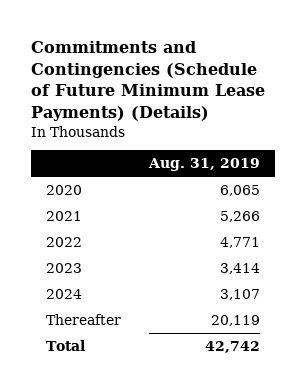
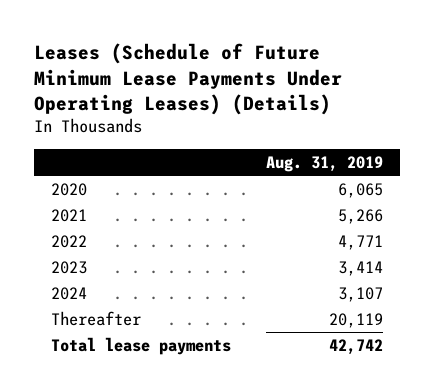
[31,41,266,121] Commitments and Contingencies (Schedule of Future Minimum Lease Payments) (Details) -> [33,43,342,116] Leases (Schedule of Future Minimum Lease Payments Under Operating Leases) (Details)
[45,339,85,351] Total -> [51,336,232,355] Total lease payments

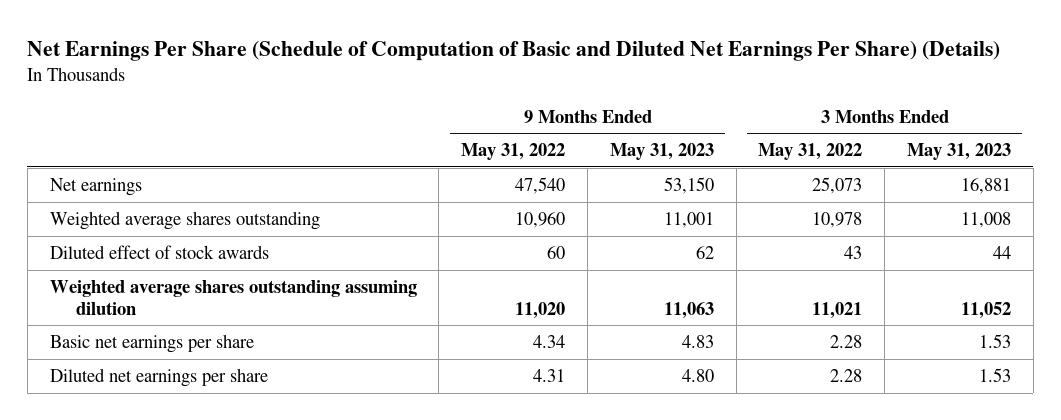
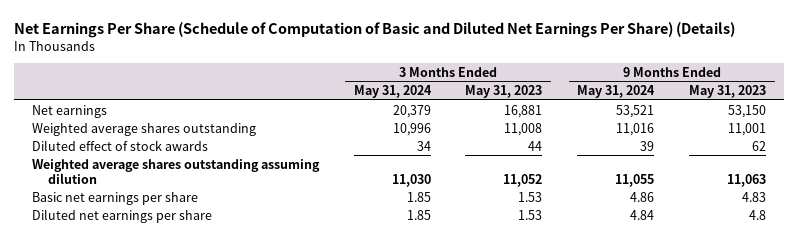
[461,143,566,161] May 31, 2022 -> none
[758,143,863,161] May 31, 2022 -> none
none -> [353,85,432,99] May 31, 2024
none -> [577,85,656,99] May 31, 2024
[681,368,714,382] 4.80 -> [749,209,767,220] 4.8

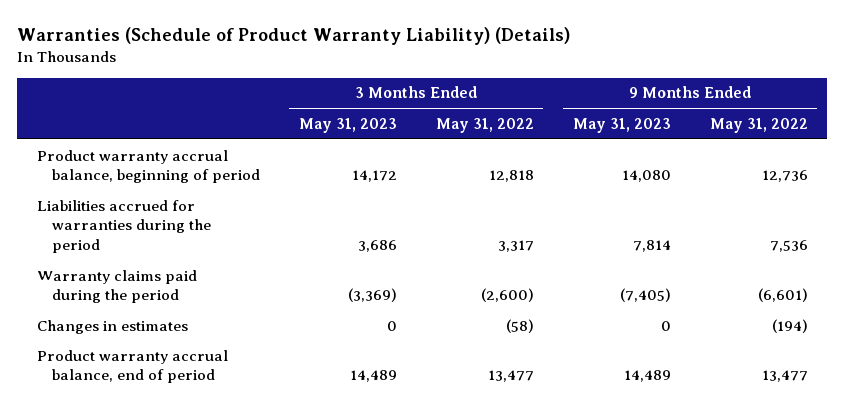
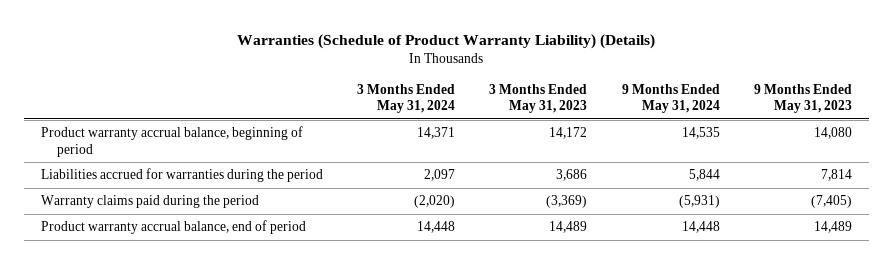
[435,117,534,133] May 31, 2022 -> none
[709,117,808,133] May 31, 2022 -> none
none -> [357,83,456,114] 3 Months Ended May 31, 2024
none -> [621,83,720,114] 9 Months Ended May 31, 2024
[36,319,188,334] Changes in estimates -> none

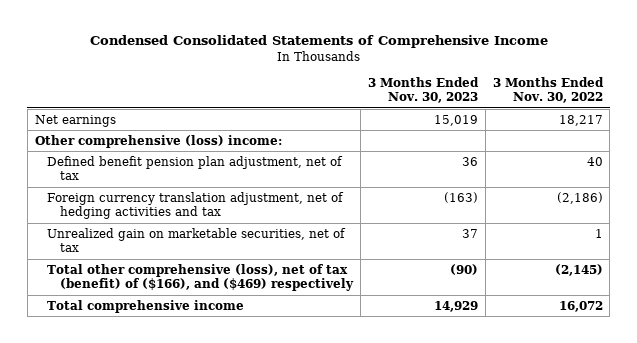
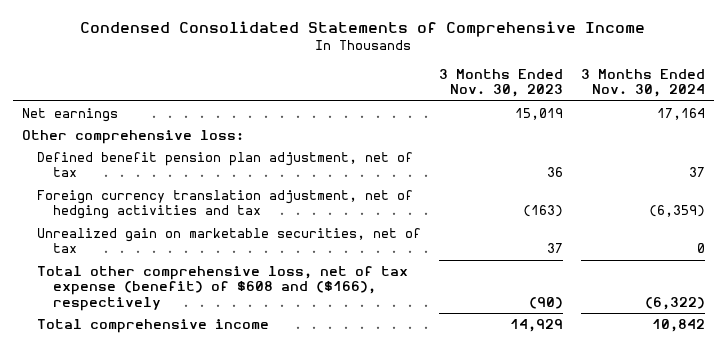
[492,76,604,104] 3 Months Ended Nov. 30, 2022 -> none
none -> [580,68,705,98] 3 Months Ended Nov. 30, 2024
[34,134,282,148] Other comprehensive (loss) income: -> [21,130,244,145] Other comprehensive loss:
[47,263,355,292] Total other comprehensive (loss), net of tax (benefit) of ($166), and ($469) respectively -> [37,266,409,311] Total other comprehensive loss, net of tax expense (benefit) of $608 and ($166), respectively

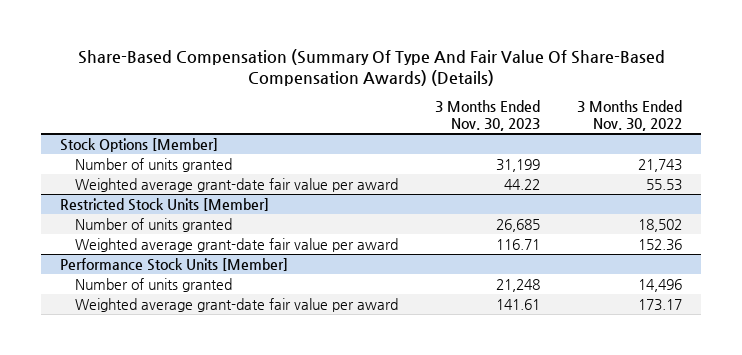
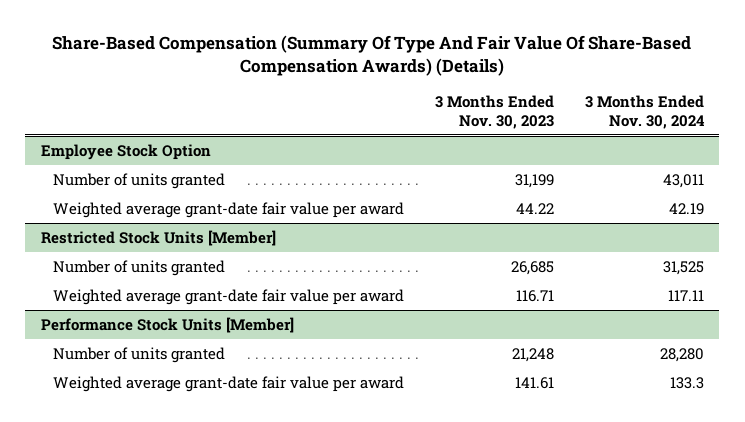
[577,100,683,131] 3 Months Ended Nov. 30, 2022 -> none
none -> [584,94,705,129] 3 Months Ended Nov. 30, 2024
[59,137,218,152] Stock Options [Member] -> [40,143,211,160] Employee Stock Option

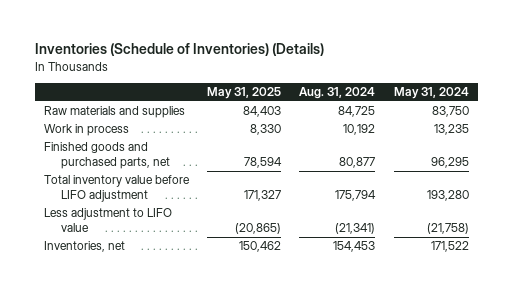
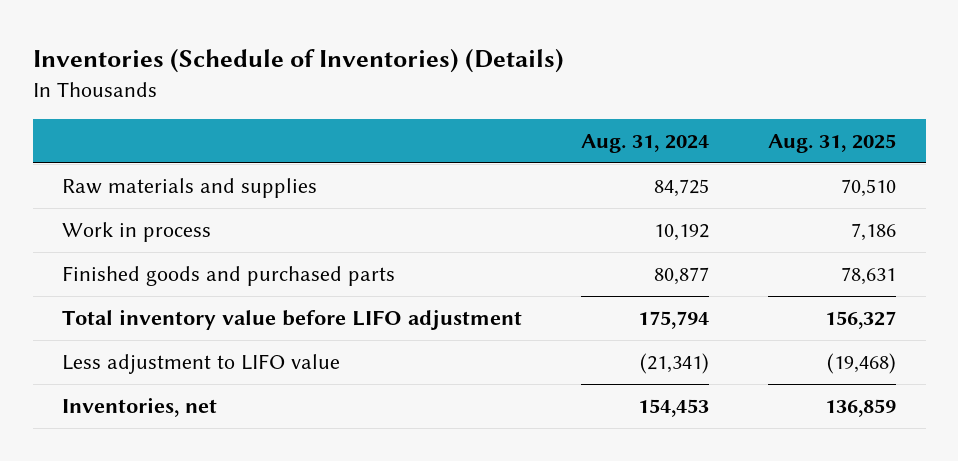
[207,87,282,100] May 31, 2025 -> none
[393,87,469,100] May 31, 2024 -> none
none -> [768,134,897,154] Aug. 31, 2025
[44,142,170,170] Finished goods and purchased parts, net -> [62,266,396,287] Finished goods and purchased parts

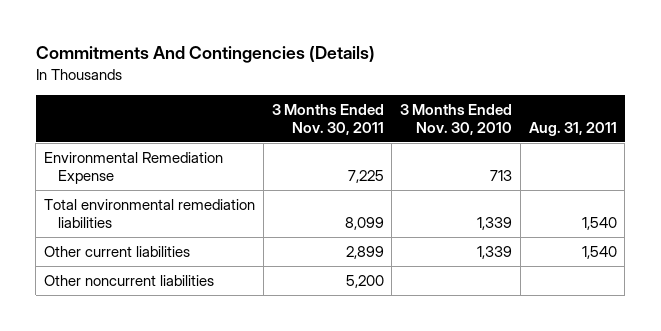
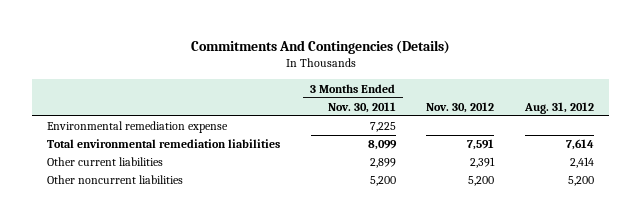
[400,103,513,135] 3 Months Ended Nov. 30, 2010 -> none
[528,121,617,136] Aug. 31, 2011 -> none
none -> [426,101,495,113] Nov. 30, 2012
none -> [523,101,594,114] Aug. 31, 2012
[44,152,224,184] Environmental Remediation Expense -> [47,121,229,134] Environmental remediation expense

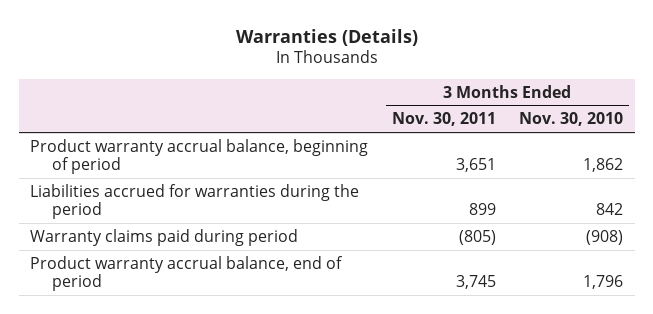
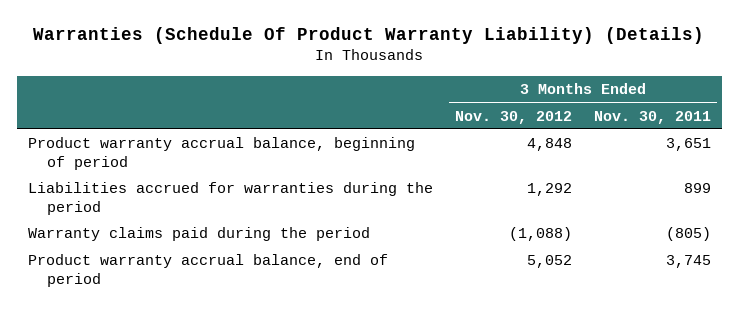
[235,28,418,46] Warranties (Details) -> [33,27,705,45] Warranties (Schedule Of Product Warranty Liability) (Details)
[519,112,624,127] Nov. 30, 2010 -> none
none -> [454,110,572,124] Nov. 30, 2012
[30,228,299,246] Warranty claims paid during period -> [27,227,370,242] Warranty claims paid during the period

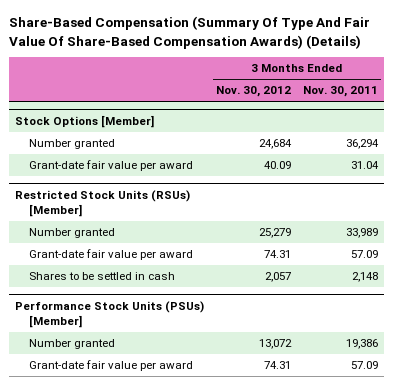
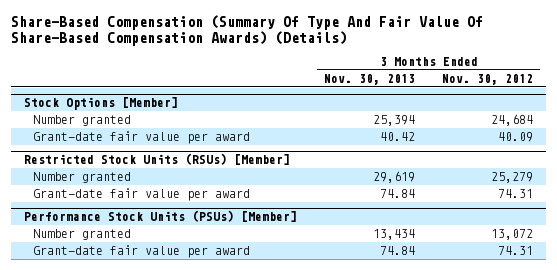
[303,86,379,98] Nov. 30, 2011 -> none
none -> [324,73,416,85] Nov. 30, 2013
[29,272,176,281] Shares to be settled in cash -> none

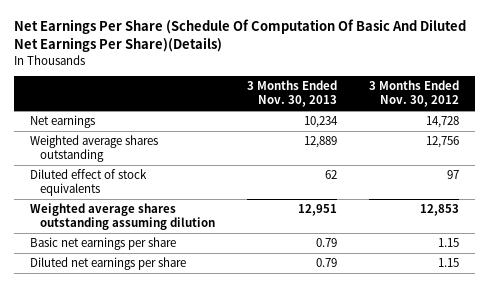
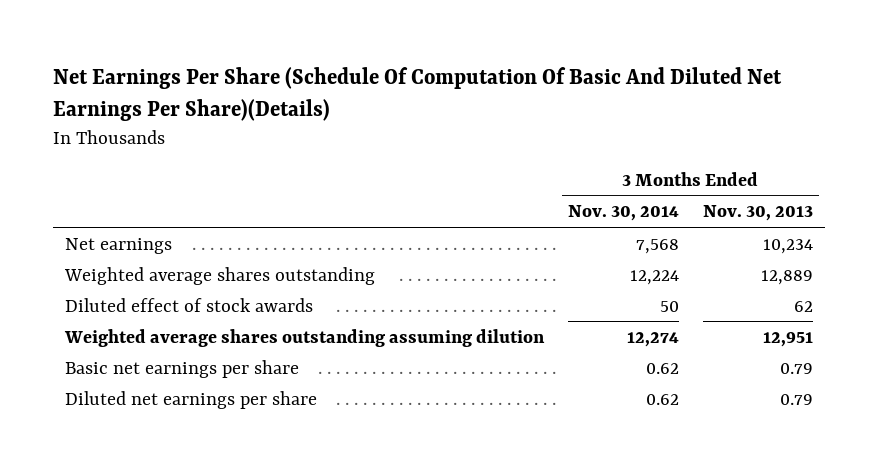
[369,80,460,108] 3 Months Ended Nov. 30, 2012 -> none
none -> [567,205,679,222] Nov. 30, 2014
[29,169,147,197] Diluted effect of stock equivalents -> [64,297,313,312] Diluted effect of stock awards

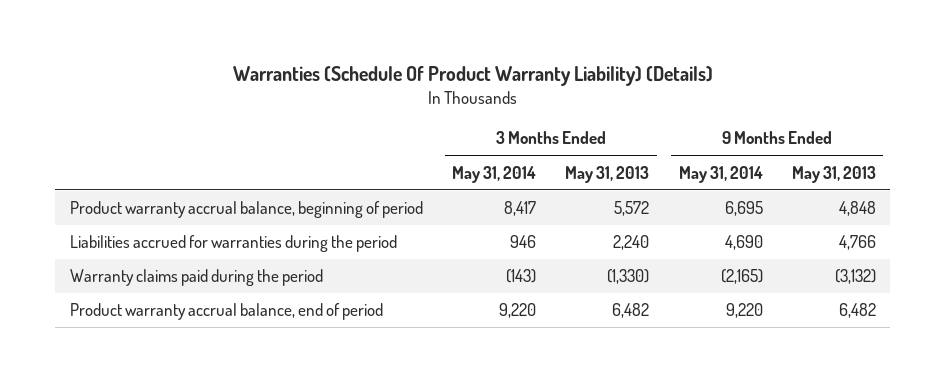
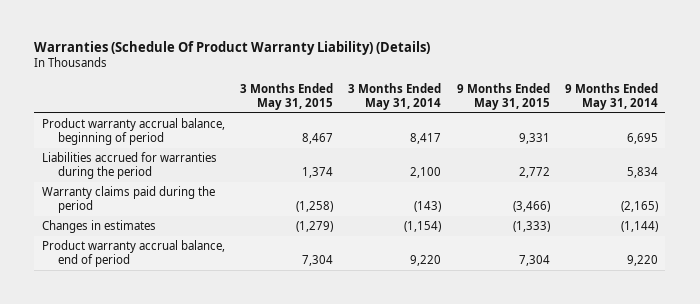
[565,165,650,183] May 31, 2013 -> none
[791,165,876,183] May 31, 2013 -> none
none -> [239,83,333,110] 3 Months Ended May 31, 2015
none -> [456,83,550,110] 9 Months Ended May 31, 2015
[510,235,537,249] 946 -> [410,166,442,178] 2,100
[724,235,763,251] 4,690 -> [626,166,658,178] 5,834
none -> [41,220,156,234] Changes in estimates

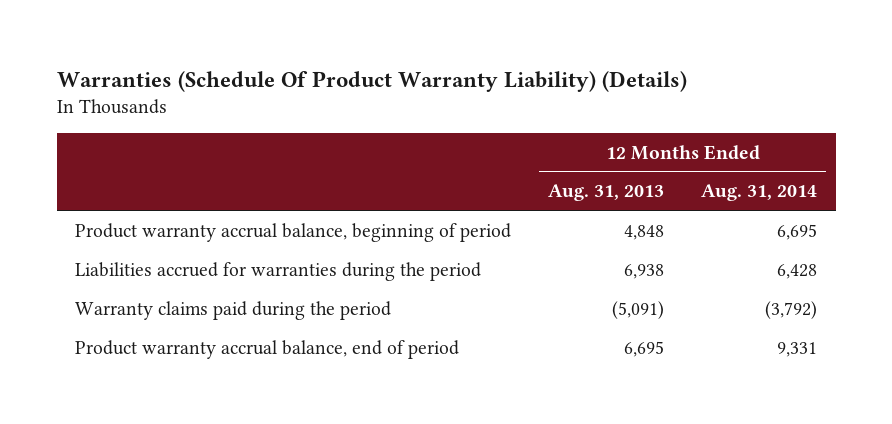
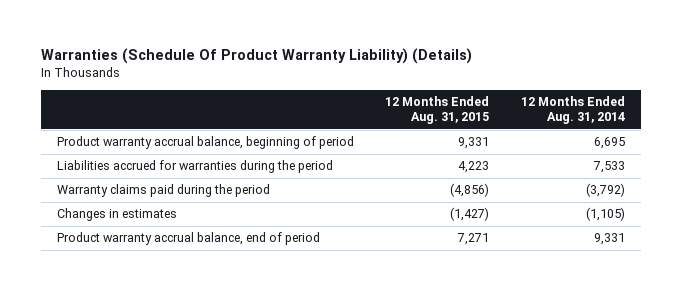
[548,184,665,202] Aug. 31, 2013 -> none
none -> [385,96,490,125] 12 Months Ended Aug. 31, 2015
[777,263,818,279] 6,428 -> [592,161,625,174] 7,533
none -> [56,208,177,222] Changes in estimates

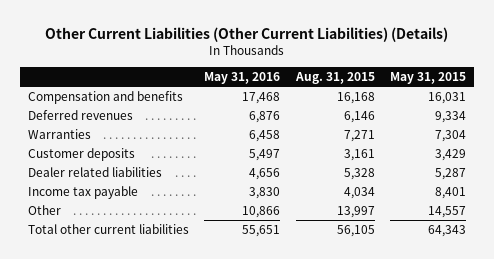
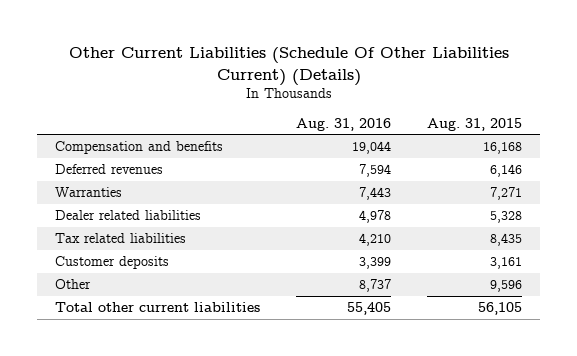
[44,26,448,42] Other Current Liabilities (Other Current Liabilities) (Details) -> [68,47,509,86] Other Current Liabilities (Schedule Of Other Liabilities Current) (Details)
[204,72,281,85] May 31, 2016 -> none
[390,72,467,85] May 31, 2015 -> none
none -> [296,117,392,131] Aug. 31, 2016
[27,186,138,200] Income tax payable -> [55,232,187,243] Tax related liabilities
[343,187,375,200] 4,034 -> [490,232,523,246] 8,435
[27,148,135,162] Customer deposits -> [55,255,170,269] Customer deposits
[336,206,375,219] 13,997 -> [490,279,523,292] 9,596

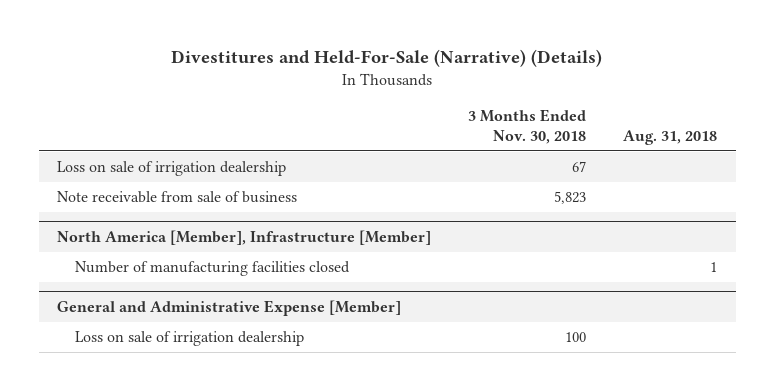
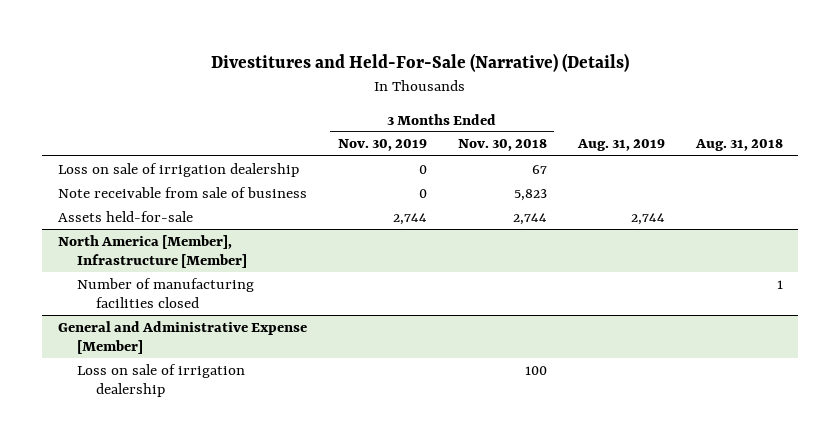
none -> [337,139,427,152] Nov. 30, 2019
none -> [576,139,665,152] Aug. 31, 2019
none -> [57,210,193,222] Assets held-for-sale

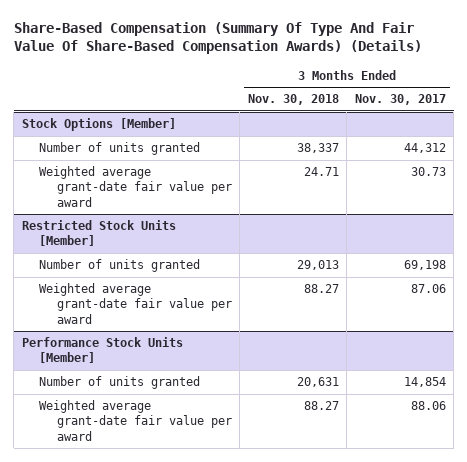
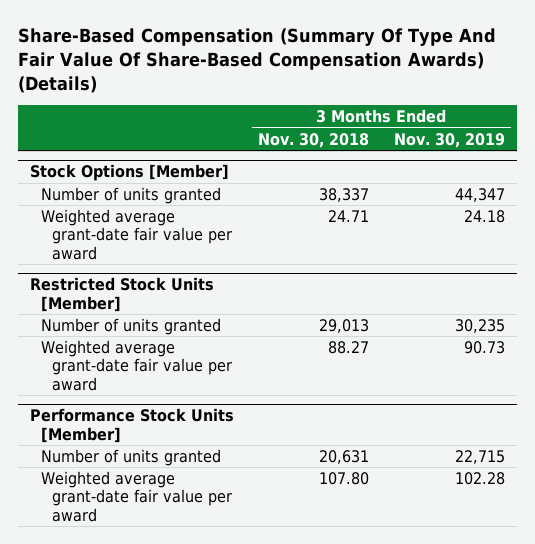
[354,94,446,106] Nov. 30, 2017 -> none
none -> [393,132,505,148] Nov. 30, 2019
[303,401,339,411] 88.27 -> [319,471,370,485] 107.80

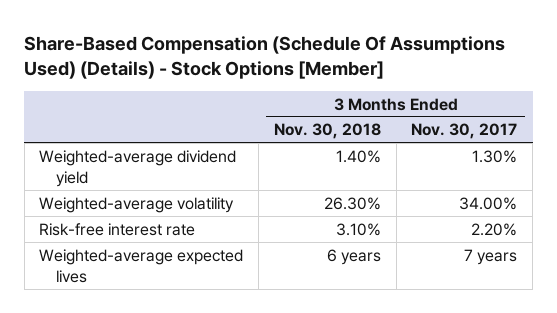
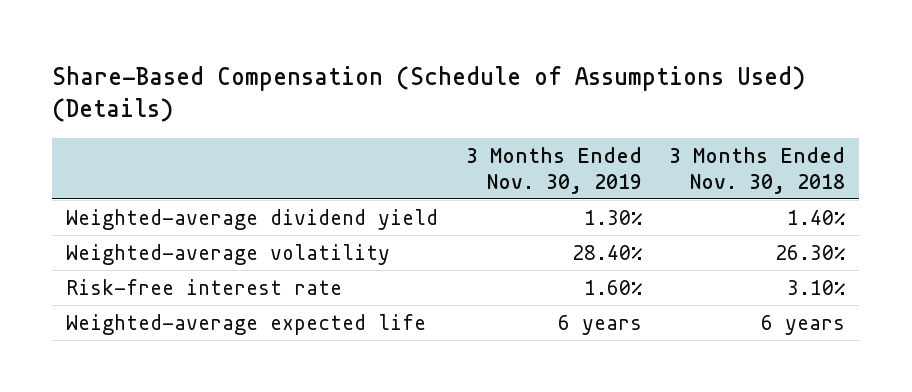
[24,35,506,79] Share-Based Compensation (Schedule Of Assumptions Used) (Details) - Stock Options [Member] -> [52,65,806,123] Share-Based Compensation (Schedule of Assumptions Used) (Details)
[411,123,518,140] Nov. 30, 2017 -> none
none -> [465,146,642,194] 3 Months Ended Nov. 30, 2019
[39,248,244,283] Weighted-average expected lives -> [66,313,427,335] Weighted-average expected life

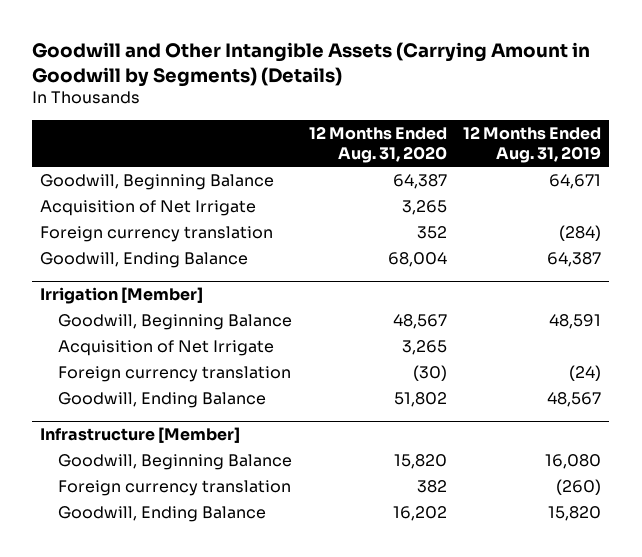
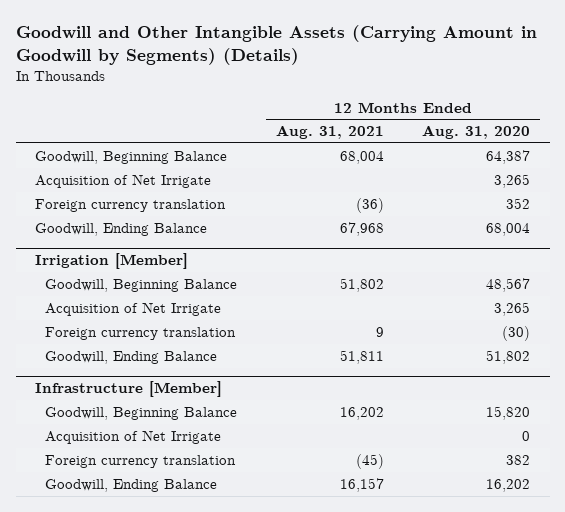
[463,125,602,163] 12 Months Ended Aug. 31, 2019 -> none
none -> [275,125,384,140] Aug. 31, 2021
none -> [45,429,222,444] Acquisition of Net Irrigate

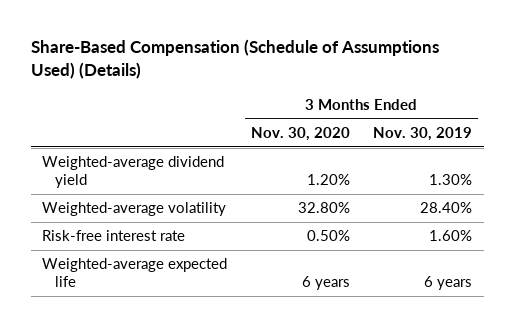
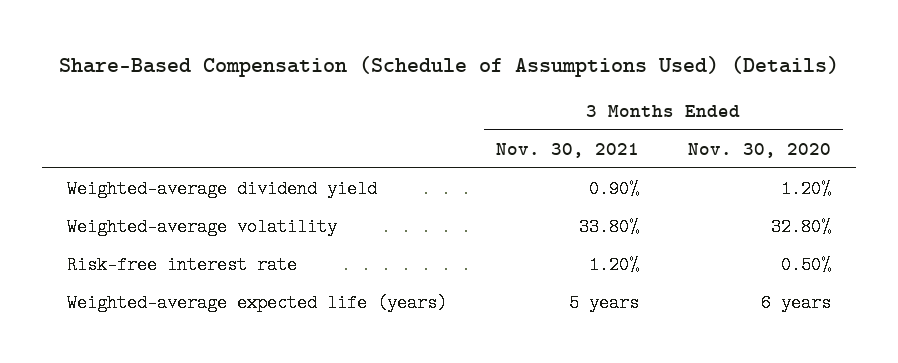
[372,127,472,142] Nov. 30, 2019 -> none
none -> [495,142,639,158] Nov. 30, 2021
[42,258,228,288] Weighted-average expected life -> [66,293,447,312] Weighted-average expected life (years)

